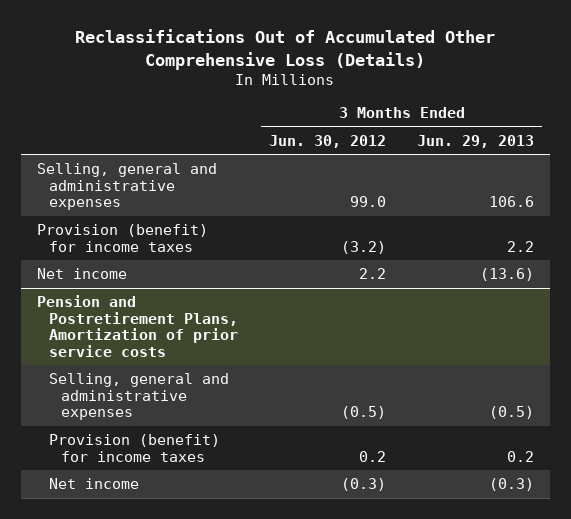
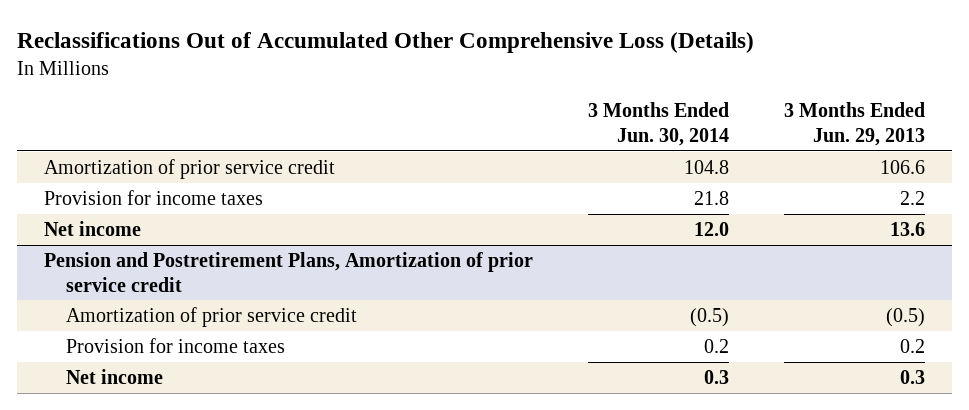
[269,134,387,148] Jun. 30, 2012 -> none
none -> [587,102,729,146] 3 Months Ended Jun. 30, 2014
[36,163,217,211] Selling, general and administrative expenses -> [44,158,336,179] Amortization of prior service credit
[36,224,208,252] Provision (benefit) for income taxes -> [44,189,264,205] Provision for income taxes
[480,268,535,282] (13.6) -> [889,221,925,236] 13.6
[36,295,238,357] Pension and Postretirement Plans, Amortization of prior service costs -> [44,251,534,292] Pension and Postretirement Plans, Amortization of prior service credit
[48,373,229,421] Selling, general and administrative expenses -> [65,306,357,327] Amortization of prior service credit
[48,434,220,462] Provision (benefit) for income taxes -> [65,337,285,353] Provision for income taxes
[489,478,535,492] (0.3) -> [899,369,925,384] 0.3

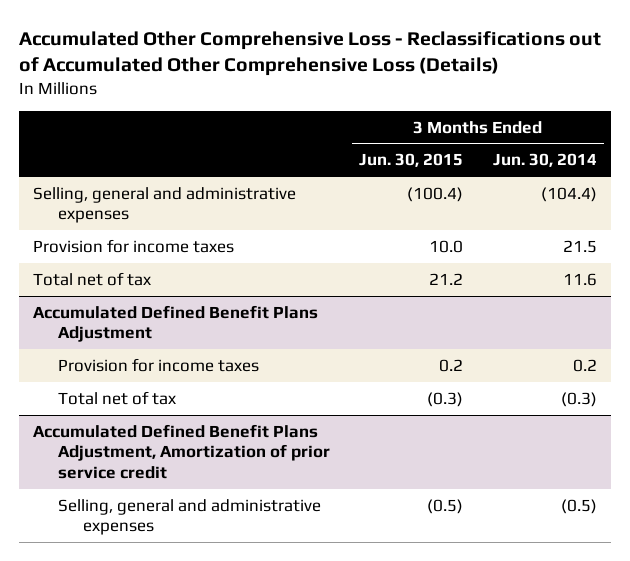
[16,31,754,53] Reclassifications Out of Accumulated Other Comprehensive Loss (Details) -> [18,30,601,76] Accumulated Other Comprehensive Loss - Reclassifications out of Accumulated Other Comprehensive Loss (Details)
[783,102,925,146] 3 Months Ended Jun. 29, 2013 -> none
none -> [359,153,464,168] Jun. 30, 2015
[44,158,336,179] Amortization of prior service credit -> none
[44,251,534,292] Pension and Postretirement Plans, Amortization of prior service credit -> none
[65,306,357,327] Amortization of prior service credit -> none
none -> [33,186,297,224] Selling, general and administrative expenses
[693,190,729,205] 21.8 -> [562,239,597,253] 21.5
[44,220,142,236] Net income -> [33,271,152,286] Total net of tax
[693,221,729,236] 12.0 -> [562,272,597,286] 11.6
none -> [33,304,319,343] Accumulated Defined Benefit Plans Adjustment
[65,368,163,384] Net income -> [58,390,177,405] Total net of tax
[703,369,729,384] 0.3 -> [560,391,597,407] (0.3)
none -> [33,423,331,479] Accumulated Defined Benefit Plans Adjustment, Amortization of prior service credit
none -> [58,498,322,536] Selling, general and administrative expenses

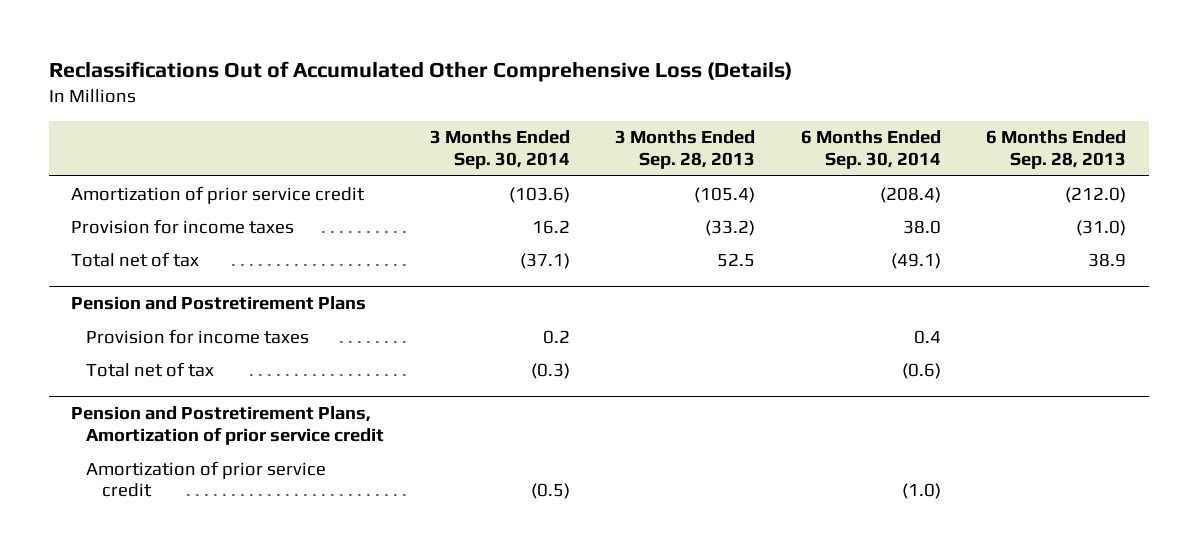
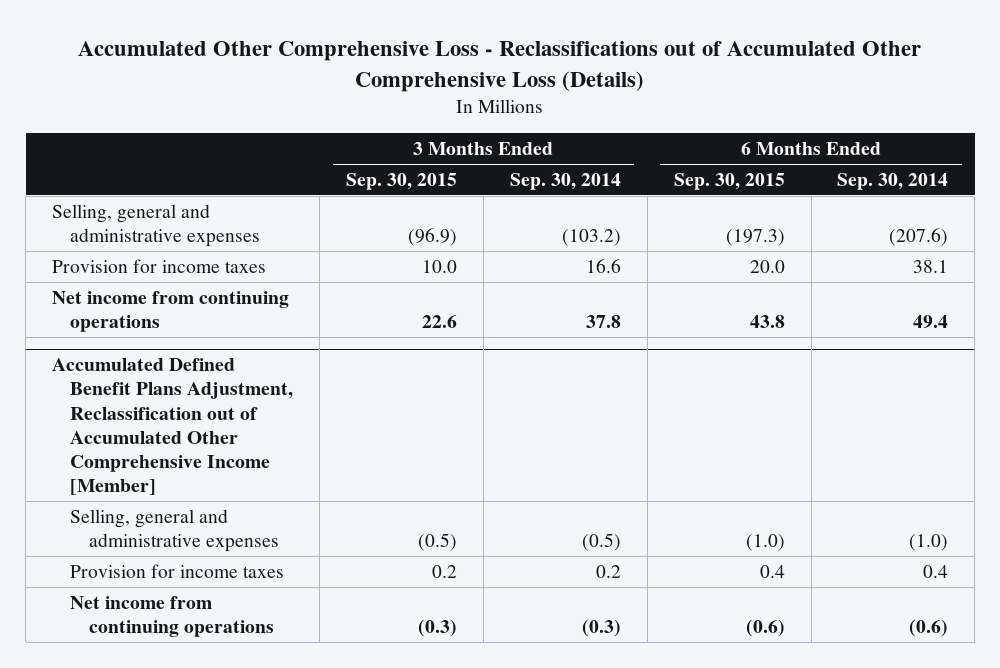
[48,61,792,83] Reclassifications Out of Accumulated Other Comprehensive Loss (Details) -> [78,41,922,92] Accumulated Other Comprehensive Loss - Reclassifications out of Accumulated Other Comprehensive Loss (Details)
[615,130,756,170] 3 Months Ended Sep. 28, 2013 -> none
[985,130,1126,170] 6 Months Ended Sep. 28, 2013 -> none
none -> [346,172,458,190] Sep. 30, 2015
none -> [673,172,785,190] Sep. 30, 2015
[71,185,366,204] Amortization of prior service credit -> none
[71,251,200,267] Total net of tax -> none
[71,296,367,311] Pension and Postretirement Plans -> none
none -> [52,203,261,248] Selling, general and administrative expenses
[531,219,570,234] 16.2 -> [585,258,621,273] 16.6
[902,219,941,234] 38.0 -> [913,259,949,273] 38.1
none -> [52,290,290,333] Net income from continuing operations
none -> [52,358,294,496] Accumulated Defined Benefit Plans Adjustment, Reclassification out of Accumulated Other Comprehensive Income [Member]
none -> [70,508,279,553] Selling, general and administrative expenses
[71,406,385,446] Pension and Postretirement Plans, Amortization of prior service credit -> none
[86,460,327,498] Amortization of prior service credit -> none
[86,361,215,377] Total net of tax -> [70,595,274,638] Net income from continuing operations

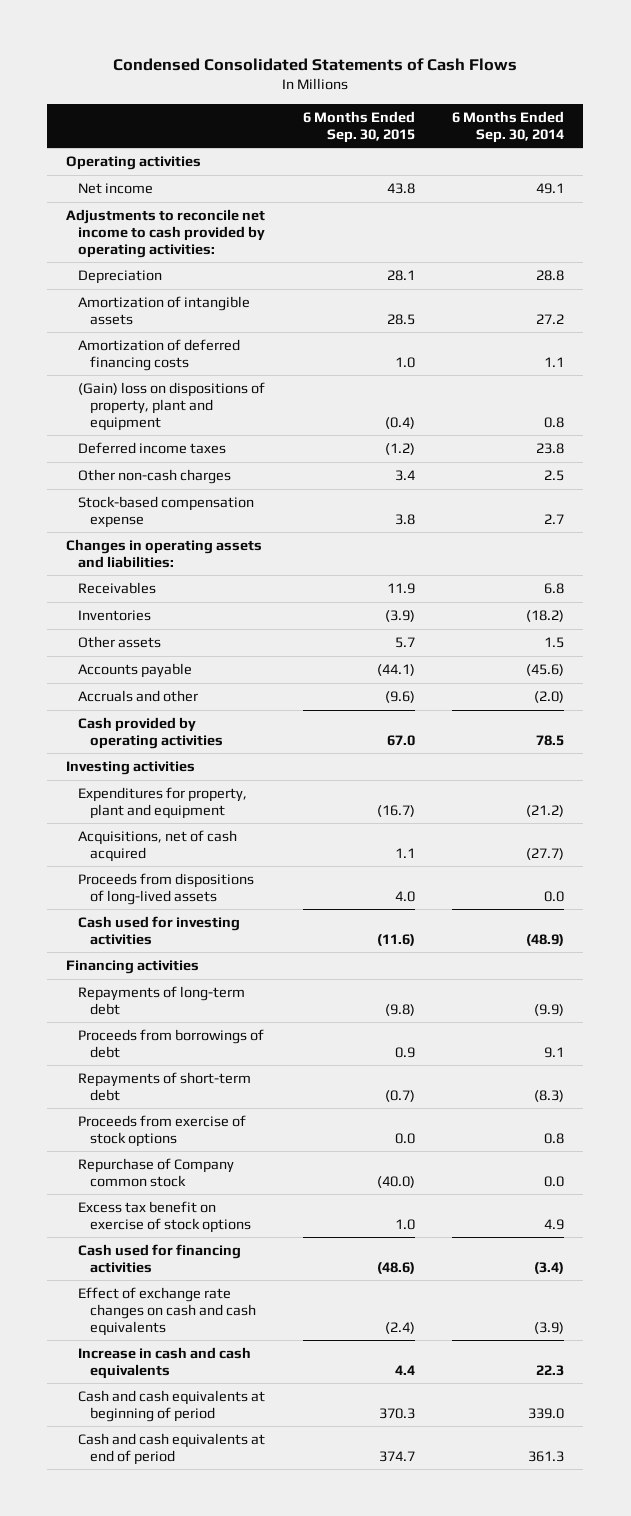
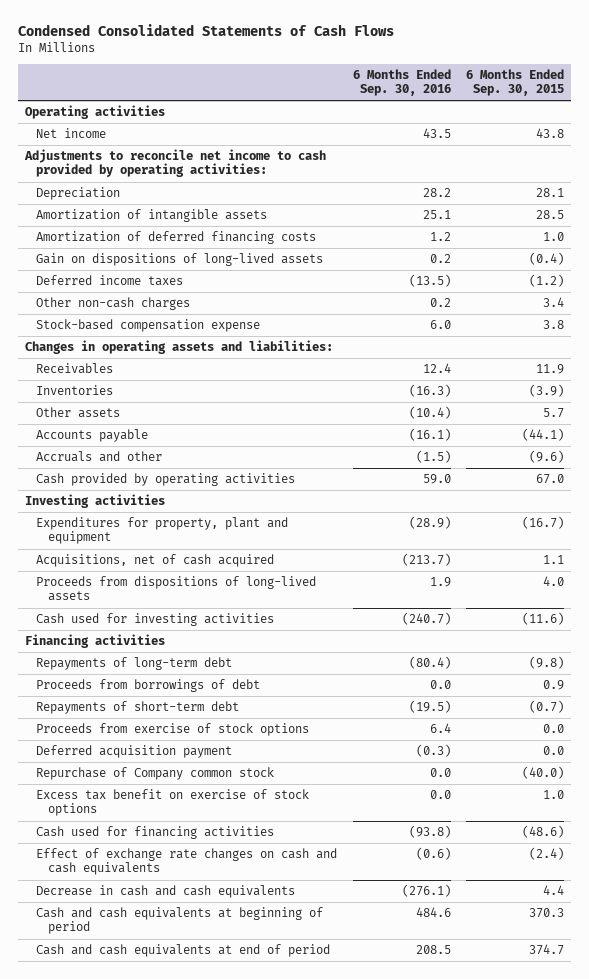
[452,110,565,143] 6 Months Ended Sep. 30, 2014 -> none
none -> [352,69,451,97] 6 Months Ended Sep. 30, 2016
[77,381,265,431] (Gain) loss on dispositions of property, plant and equipment -> [36,253,324,267] Gain on dispositions of long-lived assets
none -> [36,745,233,759] Deferred acquisition payment
[77,1346,251,1379] Increase in cash and cash equivalents -> [36,885,296,899] Decrease in cash and cash equivalents

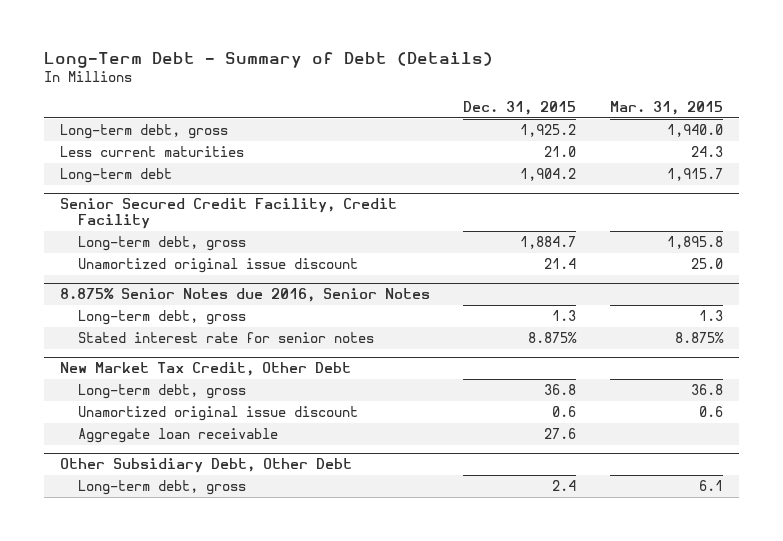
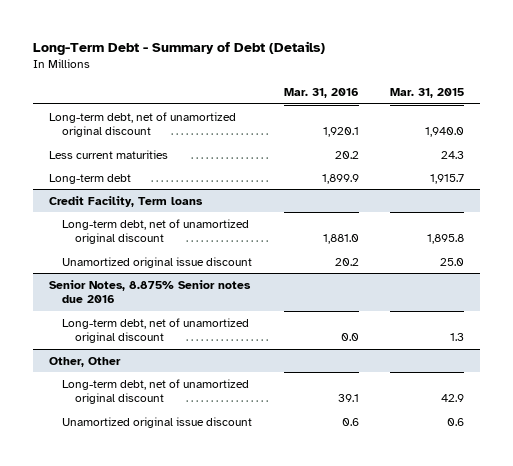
[463,100,577,115] Dec. 31, 2015 -> none
none -> [283,88,359,99] Mar. 31, 2016
[60,123,229,139] Long-term debt, gross -> [49,111,237,138] Long-term debt, net of unamortized original discount
[60,197,398,230] Senior Secured Credit Facility, Credit Facility -> none
none -> [49,195,204,207] Credit Facility, Term loans
[78,235,247,251] Long-term debt, gross -> [62,218,250,245] Long-term debt, net of unamortized original discount
[78,309,247,325] Long-term debt, gross -> none
[78,331,375,343] Stated interest rate for senior notes -> none
[60,361,352,376] New Market Tax Credit, Other Debt -> none
[78,383,247,399] Long-term debt, gross -> none
[60,287,431,302] 8.875% Senior Notes due 2016, Senior Notes -> [49,279,252,304] Senior Notes, 8.875% Senior notes due 2016
none -> [62,317,250,344] Long-term debt, net of unamortized original discount
none -> [49,356,122,367] Other, Other
none -> [62,378,250,405] Long-term debt, net of unamortized original discount
[78,427,279,443] Aggregate loan receivable -> none
[60,457,353,473] Other Subsidiary Debt, Other Debt -> none
[78,479,247,495] Long-term debt, gross -> none

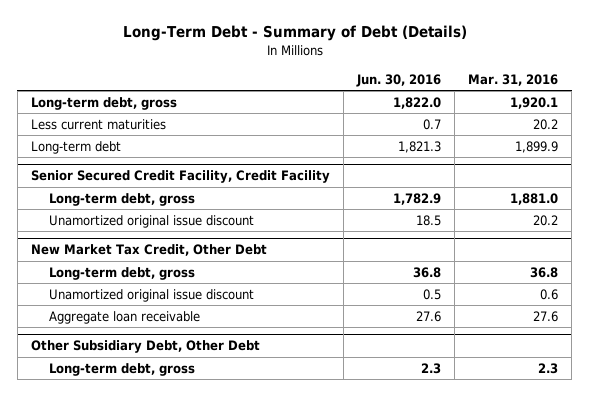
[389,88,464,99] Mar. 31, 2015 -> none
none -> [356,73,442,87] Jun. 30, 2016
[49,111,237,138] Long-term debt, net of unamortized original discount -> [30,96,177,110] Long-term debt, gross
[49,195,204,207] Credit Facility, Term loans -> none
none -> [30,170,330,184] Senior Secured Credit Facility, Credit Facility
[62,218,250,245] Long-term debt, net of unamortized original discount -> [48,192,195,206] Long-term debt, gross
[49,279,252,304] Senior Notes, 8.875% Senior notes due 2016 -> none
[62,317,250,344] Long-term debt, net of unamortized original discount -> none
[49,356,122,367] Other, Other -> none
[62,378,250,405] Long-term debt, net of unamortized original discount -> none
none -> [30,244,267,257] New Market Tax Credit, Other Debt
none -> [48,266,195,280] Long-term debt, gross
none -> [48,310,200,324] Aggregate loan receivable
none -> [30,340,260,354] Other Subsidiary Debt, Other Debt
none -> [48,362,195,376] Long-term debt, gross

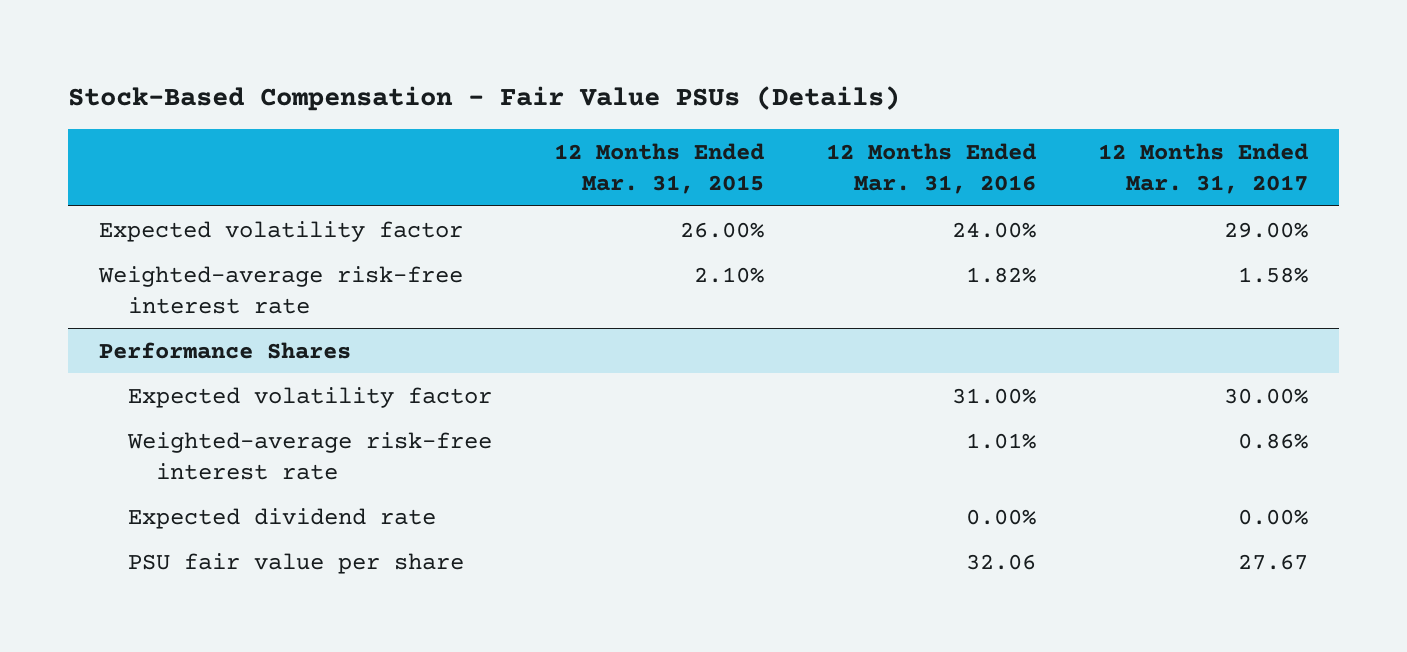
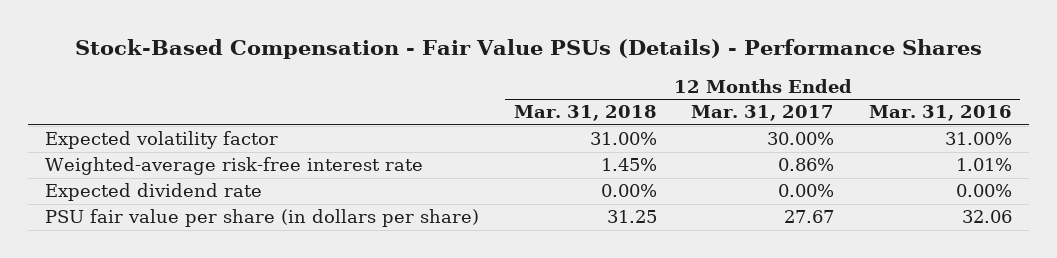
[68,86,901,112] Stock-Based Compensation - Fair Value PSUs (Details) -> [75,39,983,60] Stock-Based Compensation - Fair Value PSUs (Details) - Performance Shares
[553,142,764,194] 12 Months Ended Mar. 31, 2015 -> none
none -> [513,105,657,122] Mar. 31, 2018
[99,220,464,242] Expected volatility factor -> none
[98,265,464,314] Weighted-average risk-free interest rate -> none
[99,341,352,359] Performance Shares -> none
[127,552,464,574] PSU fair value per share -> [45,209,480,228] PSU fair value per share (in dollars per share)

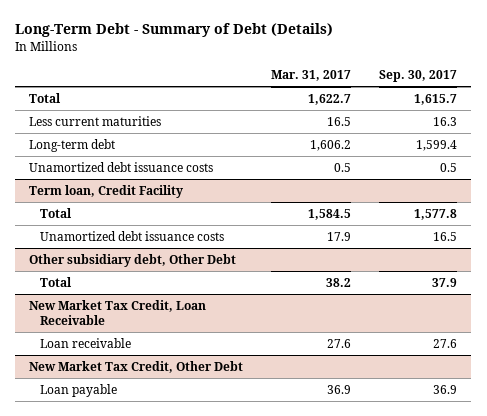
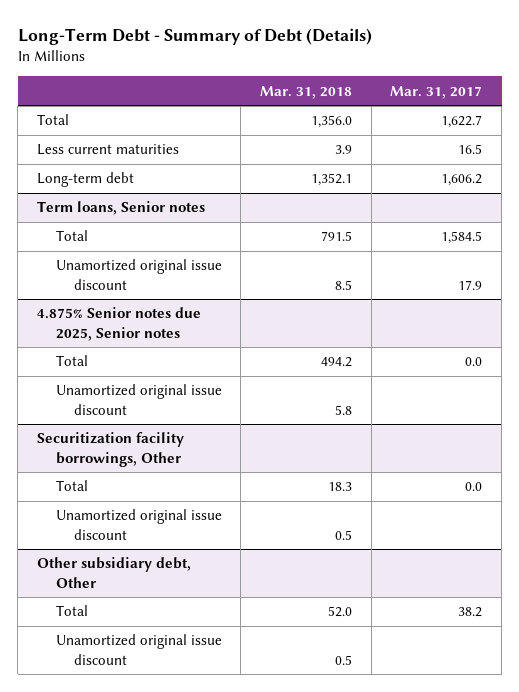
[379,69,458,82] Sep. 30, 2017 -> none
none -> [260,85,353,99] Mar. 31, 2018
[29,162,214,173] Unamortized debt issuance costs -> none
[29,185,184,199] Term loan, Credit Facility -> none
none -> [37,201,206,216] Term loans, Senior notes
[40,231,225,242] Unamortized debt issuance costs -> [55,259,222,290] Unamortized original issue discount
none -> [37,307,202,341] 4.875% Senior notes due 2025, Senior notes
none -> [55,355,88,367] Total
none -> [55,384,222,415] Unamortized original issue discount
none -> [37,432,185,467] Securitization facility borrowings, Other
none -> [55,480,88,492] Total
none -> [55,509,222,540] Unamortized original issue discount
[29,254,237,268] Other subsidiary debt, Other Debt -> [37,557,192,588] Other subsidiary debt, Other
[29,300,207,325] New Market Tax Credit, Loan Receivable -> none
[40,338,132,349] Loan receivable -> none
[29,361,244,374] New Market Tax Credit, Other Debt -> none
[40,384,118,398] Loan payable -> none
none -> [55,634,222,665] Unamortized original issue discount

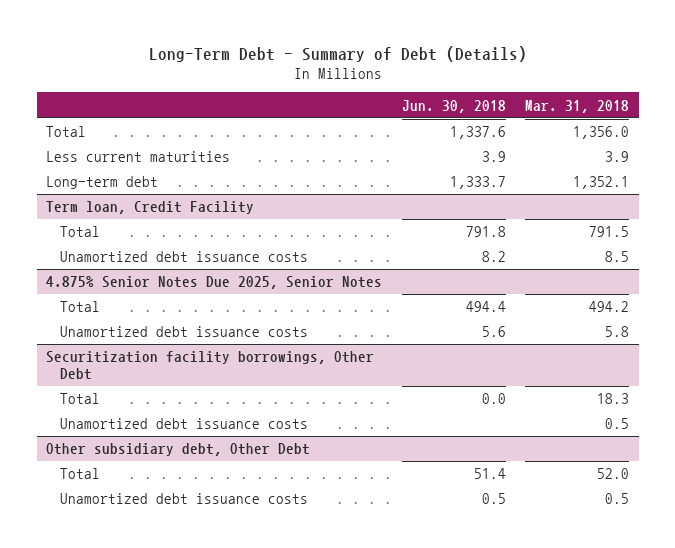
[390,85,483,99] Mar. 31, 2017 -> none
none -> [401,99,506,113] Jun. 30, 2018
[37,201,206,216] Term loans, Senior notes -> none
none -> [46,201,255,215] Term loan, Credit Facility
[55,259,222,290] Unamortized original issue discount -> [60,251,309,263] Unamortized debt issuance costs
[37,307,202,341] 4.875% Senior notes due 2025, Senior notes -> [46,276,383,290] 4.875% Senior Notes Due 2025, Senior Notes
[55,384,222,415] Unamortized original issue discount -> [60,326,309,338] Unamortized debt issuance costs
[37,432,185,467] Securitization facility borrowings, Other -> [46,351,375,380] Securitization facility borrowings, Other Debt
[55,509,222,540] Unamortized original issue discount -> [60,418,309,430] Unamortized debt issuance costs
[37,557,192,588] Other subsidiary debt, Other -> [46,443,311,457] Other subsidiary debt, Other Debt
[55,634,222,665] Unamortized original issue discount -> [60,493,309,505] Unamortized debt issuance costs

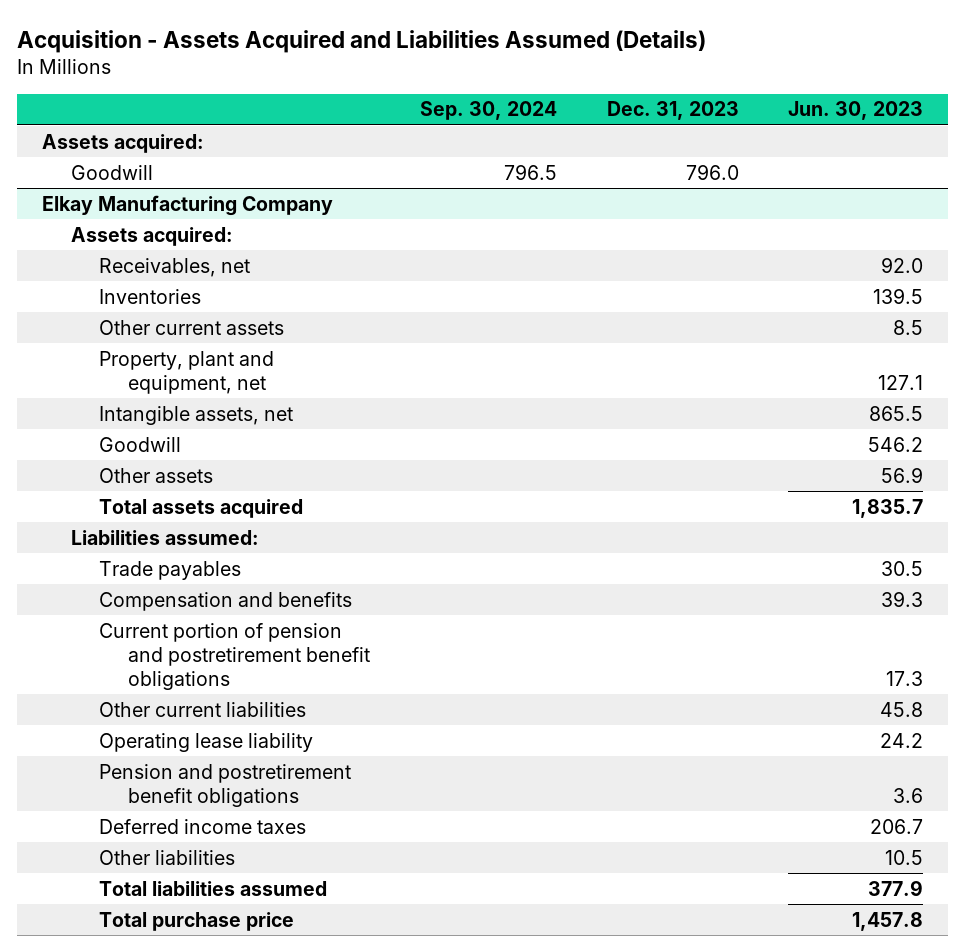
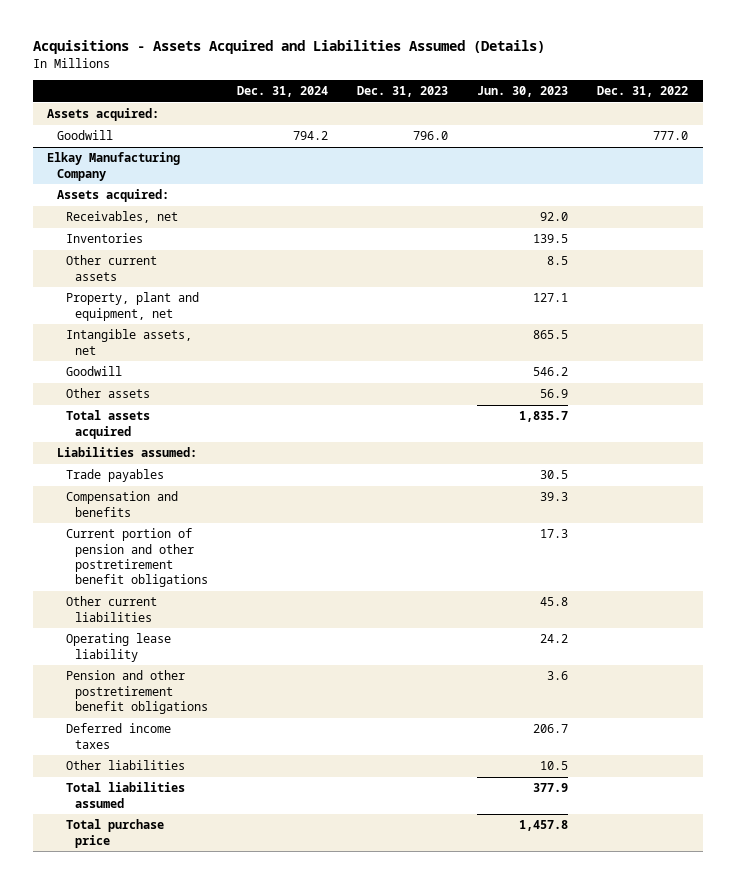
[17,29,707,53] Acquisition - Assets Acquired and Liabilities Assumed (Details) -> [32,40,545,55] Acquisitions - Assets Acquired and Liabilities Assumed (Details)
[419,101,557,121] Sep. 30, 2024 -> none
none -> [237,86,329,98] Dec. 31, 2024
none -> [597,86,689,98] Dec. 31, 2022
[99,622,371,690] Current portion of pension and postretirement benefit obligations -> [65,528,208,588] Current portion of pension and other postretirement benefit obligations
[99,763,352,807] Pension and postretirement benefit obligations -> [65,670,208,714] Pension and other postretirement benefit obligations

